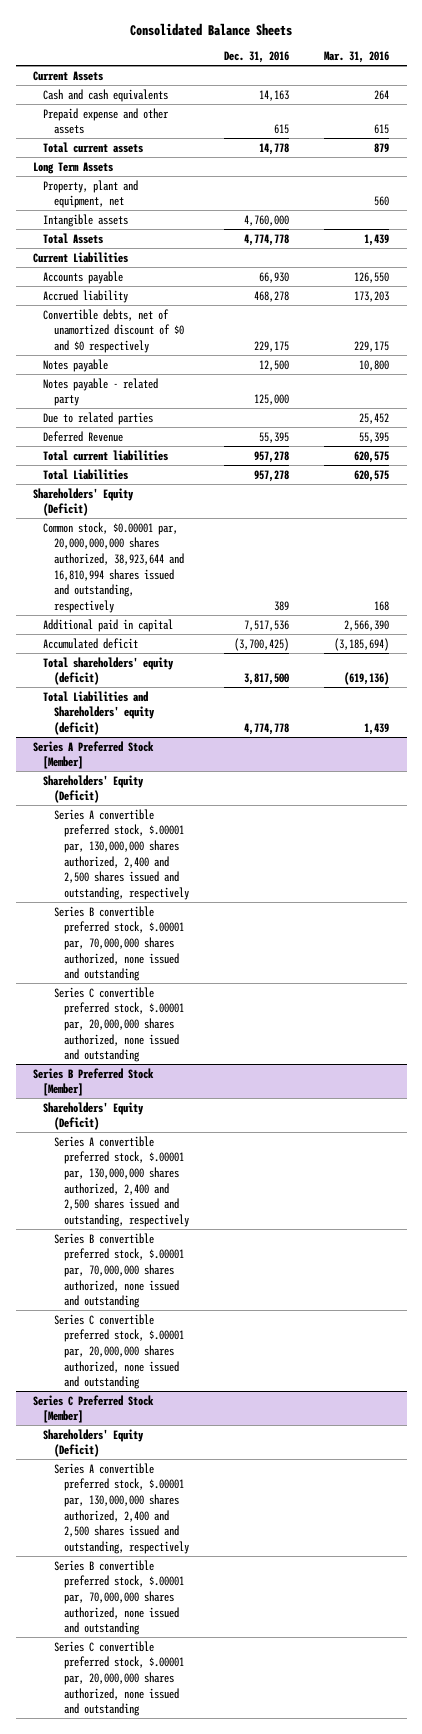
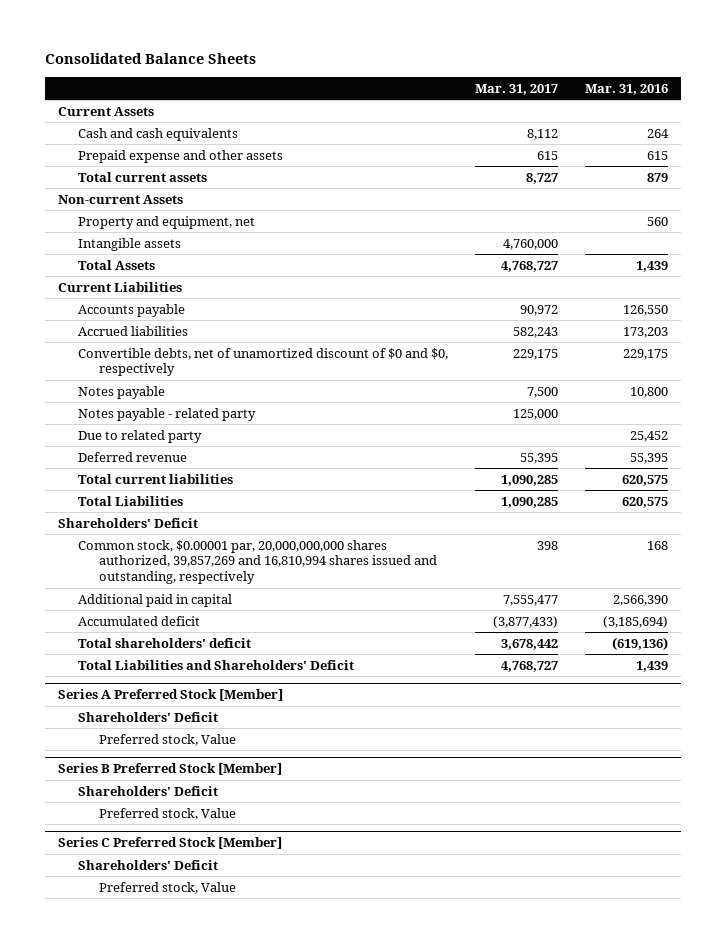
[224,51,290,64] Dec. 31, 2016 -> none
none -> [475,83,559,95] Mar. 31, 2017
[33,161,114,174] Long Term Assets -> [57,194,183,204] Non-current Assets
[43,179,139,209] Property, plant and equipment, net -> [78,215,256,229] Property and equipment, net
[43,289,129,303] Accrued liability -> [78,325,189,336] Accrued liabilities
[43,308,184,353] Convertible debts, net of unamortized discount of $0 and $0 respectively -> [78,347,449,377] Convertible debts, net of unamortized discount of $0 and $0, respectively
[43,411,154,425] Due to related parties -> [78,429,203,443] Due to related party
[43,430,124,442] Deferred Revenue -> [78,451,188,462] Deferred revenue
[33,487,135,517] Shareholders' Equity (Deficit) -> [57,517,198,528] Shareholders' Deficit
[43,521,184,613] Common stock, $0.00001 par, 20,000,000,000 shares authorized, 38,923,644 and 16,810,994 shares issued and outstanding, respectively -> [78,539,437,585] Common stock, $0.00001 par, 20,000,000,000 shares authorized, 39,857,269 and 16,810,994 shares issued and outstanding, respectively
[43,656,175,686] Total shareholders' equity (deficit) -> [78,637,252,648] Total shareholders' deficit
[43,690,155,735] Total Liabilities and Shareholders' equity (deficit) -> [78,659,355,670] Total Liabilities and Shareholders' Deficit
[53,905,185,982] Series B convertible preferred stock, $.00001 par, 70,000,000 shares authorized, none issued and outstanding -> none
[53,986,185,1063] Series C convertible preferred stock, $.00001 par, 20,000,000 shares authorized, none issued and outstanding -> none
[43,774,145,804] Shareholders' Equity (Deficit) -> [78,711,219,722] Shareholders' Deficit
[53,808,190,900] Series A convertible preferred stock, $.00001 par, 130,000,000 shares authorized, 2,400 and 2,500 shares issued and outstanding, respectively -> [98,733,236,746] Preferred stock, Value
[53,1232,185,1309] Series B convertible preferred stock, $.00001 par, 70,000,000 shares authorized, none issued and outstanding -> none
[53,1313,185,1390] Series C convertible preferred stock, $.00001 par, 20,000,000 shares authorized, none issued and outstanding -> none
[43,1101,145,1131] Shareholders' Equity (Deficit) -> [78,785,219,796] Shareholders' Deficit
[53,1135,190,1227] Series A convertible preferred stock, $.00001 par, 130,000,000 shares authorized, 2,400 and 2,500 shares issued and outstanding, respectively -> [98,807,236,820] Preferred stock, Value
[53,1559,185,1636] Series B convertible preferred stock, $.00001 par, 70,000,000 shares authorized, none issued and outstanding -> none
[53,1640,185,1717] Series C convertible preferred stock, $.00001 par, 20,000,000 shares authorized, none issued and outstanding -> none
[43,1428,145,1458] Shareholders' Equity (Deficit) -> [78,859,219,870] Shareholders' Deficit
[53,1462,190,1554] Series A convertible preferred stock, $.00001 par, 130,000,000 shares authorized, 2,400 and 2,500 shares issued and outstanding, respectively -> [98,881,236,894] Preferred stock, Value

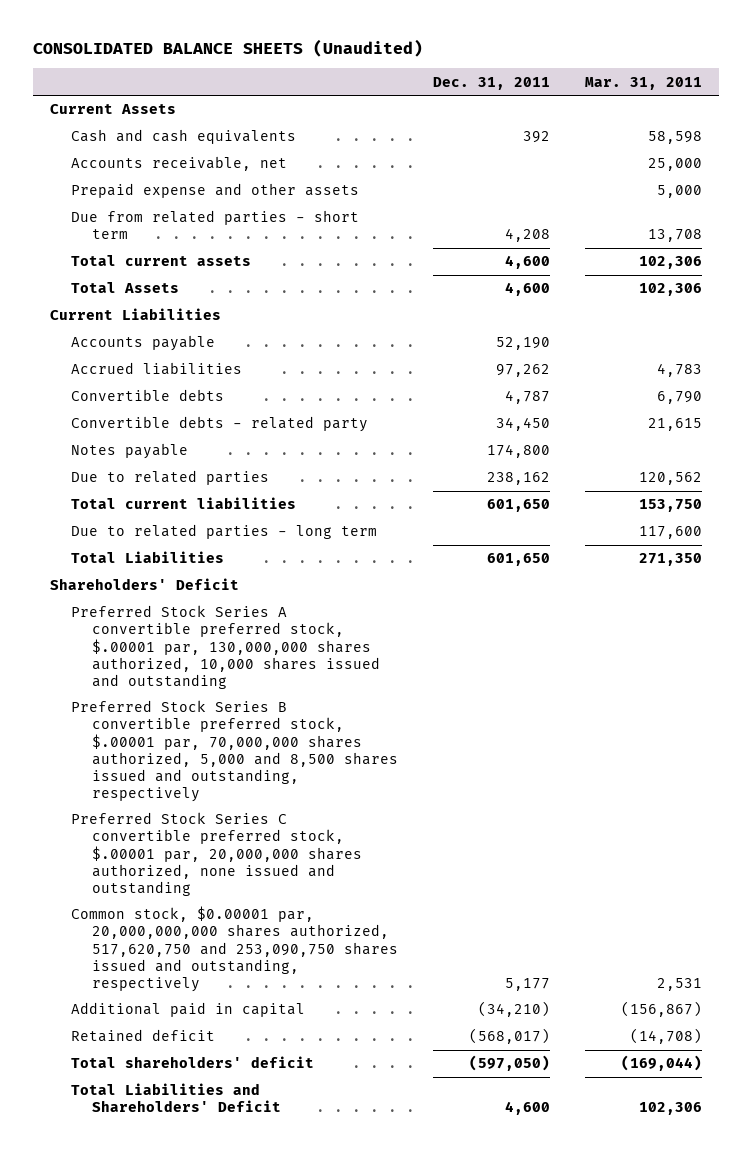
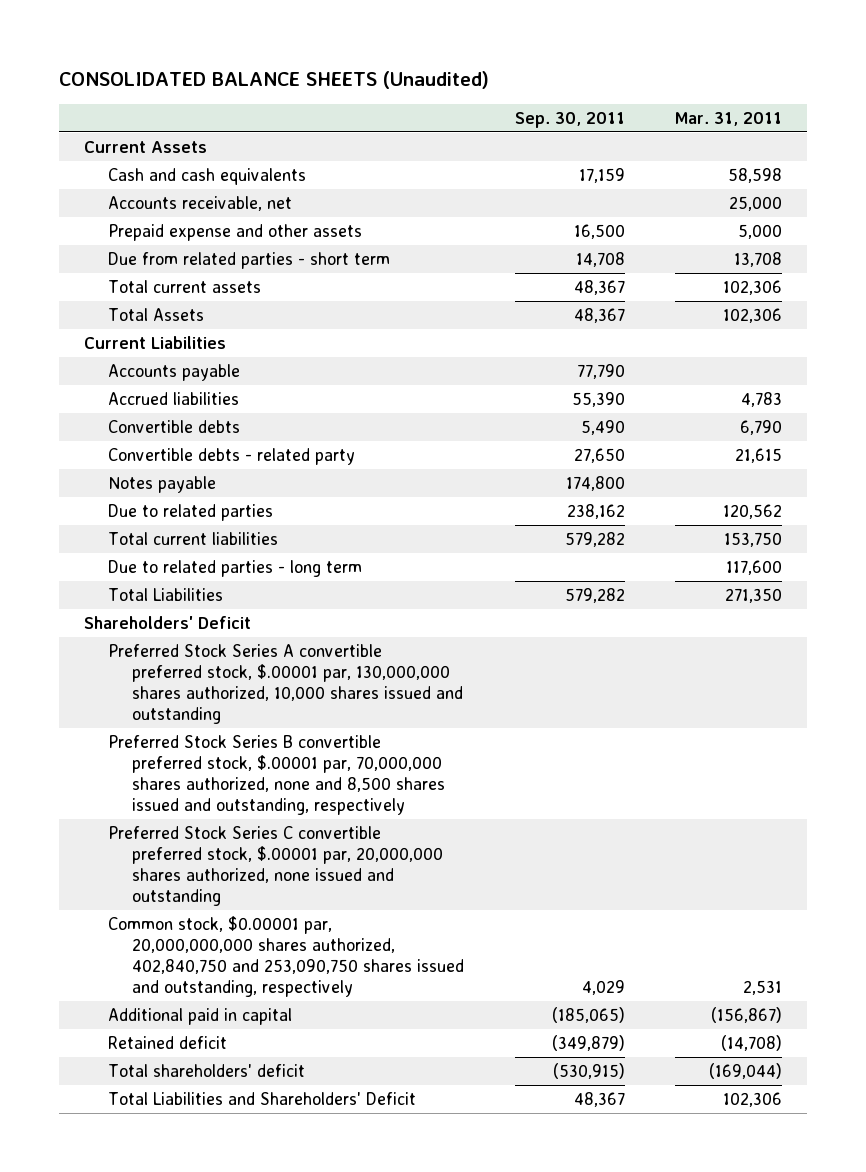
[432,76,550,90] Dec. 31, 2011 -> none
none -> [514,111,625,128] Sep. 30, 2011
[71,700,399,802] Preferred Stock Series B convertible preferred stock, $.00001 par, 70,000,000 shares authorized, 5,000 and 8,500 shares issued and outstanding, respectively -> [108,734,446,815] Preferred Stock Series B convertible preferred stock, $.00001 par, 70,000,000 shares authorized, none and 8,500 shares issued and outstanding, respectively
[71,906,399,992] Common stock, $0.00001 par, 20,000,000,000 shares authorized, 517,620,750 and 253,090,750 shares issued and outstanding, respectively -> [108,915,465,997] Common stock, $0.00001 par, 20,000,000,000 shares authorized, 402,840,750 and 253,090,750 shares issued and outstanding, respectively

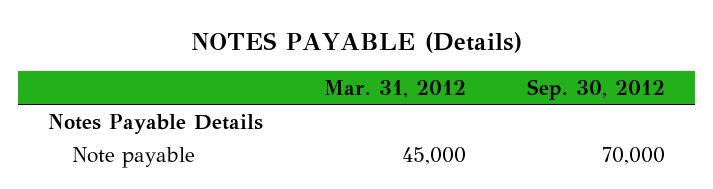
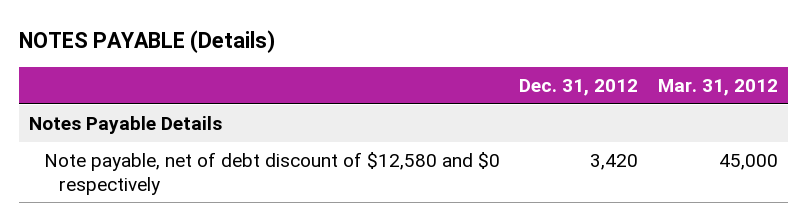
[526,79,665,101] Sep. 30, 2012 -> none
none -> [519,79,639,97] Dec. 31, 2012
[71,146,195,168] Note payable -> [43,152,500,195] Note payable, net of debt discount of $12,580 and $0 respectively

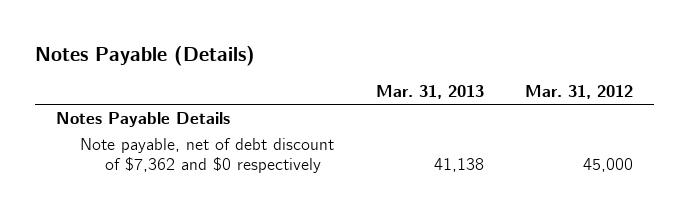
[19,30,276,54] NOTES PAYABLE (Details) -> [35,46,256,67] Notes Payable (Details)
[519,79,639,97] Dec. 31, 2012 -> none
none -> [375,85,484,100] Mar. 31, 2013
[43,152,500,195] Note payable, net of debt discount of $12,580 and $0 respectively -> [80,137,335,173] Note payable, net of debt discount of $7,362 and $0 respectively

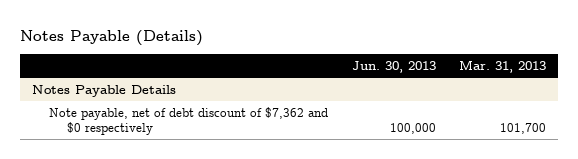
[525,85,634,100] Mar. 31, 2012 -> none
none -> [351,60,436,73] Jun. 30, 2013
[433,157,484,172] 41,138 -> [500,123,547,135] 101,700

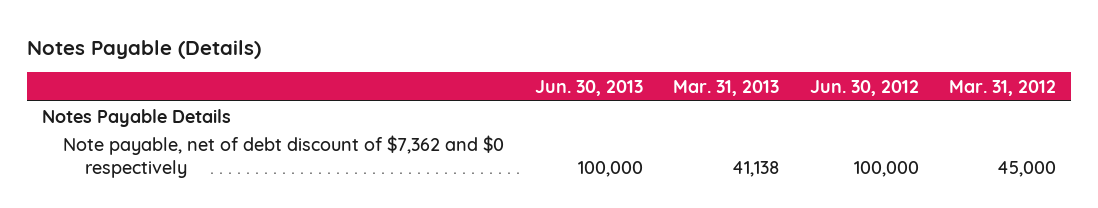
none -> [809,79,919,96] Jun. 30, 2012
none -> [948,79,1056,96] Mar. 31, 2012
[500,123,547,135] 101,700 -> [732,160,780,177] 41,138

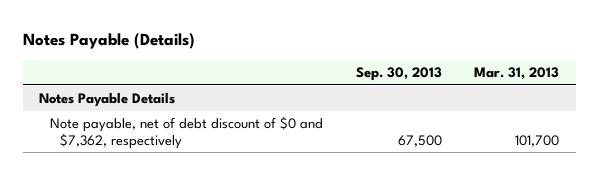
[534,79,643,96] Jun. 30, 2013 -> none
[809,79,919,96] Jun. 30, 2012 -> none
[948,79,1056,96] Mar. 31, 2012 -> none
none -> [355,67,442,82] Sep. 30, 2013
[63,134,505,178] Note payable, net of debt discount of $7,362 and $0 respectively -> [49,116,323,150] Note payable, net of debt discount of $0 and $7,362, respectively
[732,160,780,177] 41,138 -> [515,135,560,148] 101,700

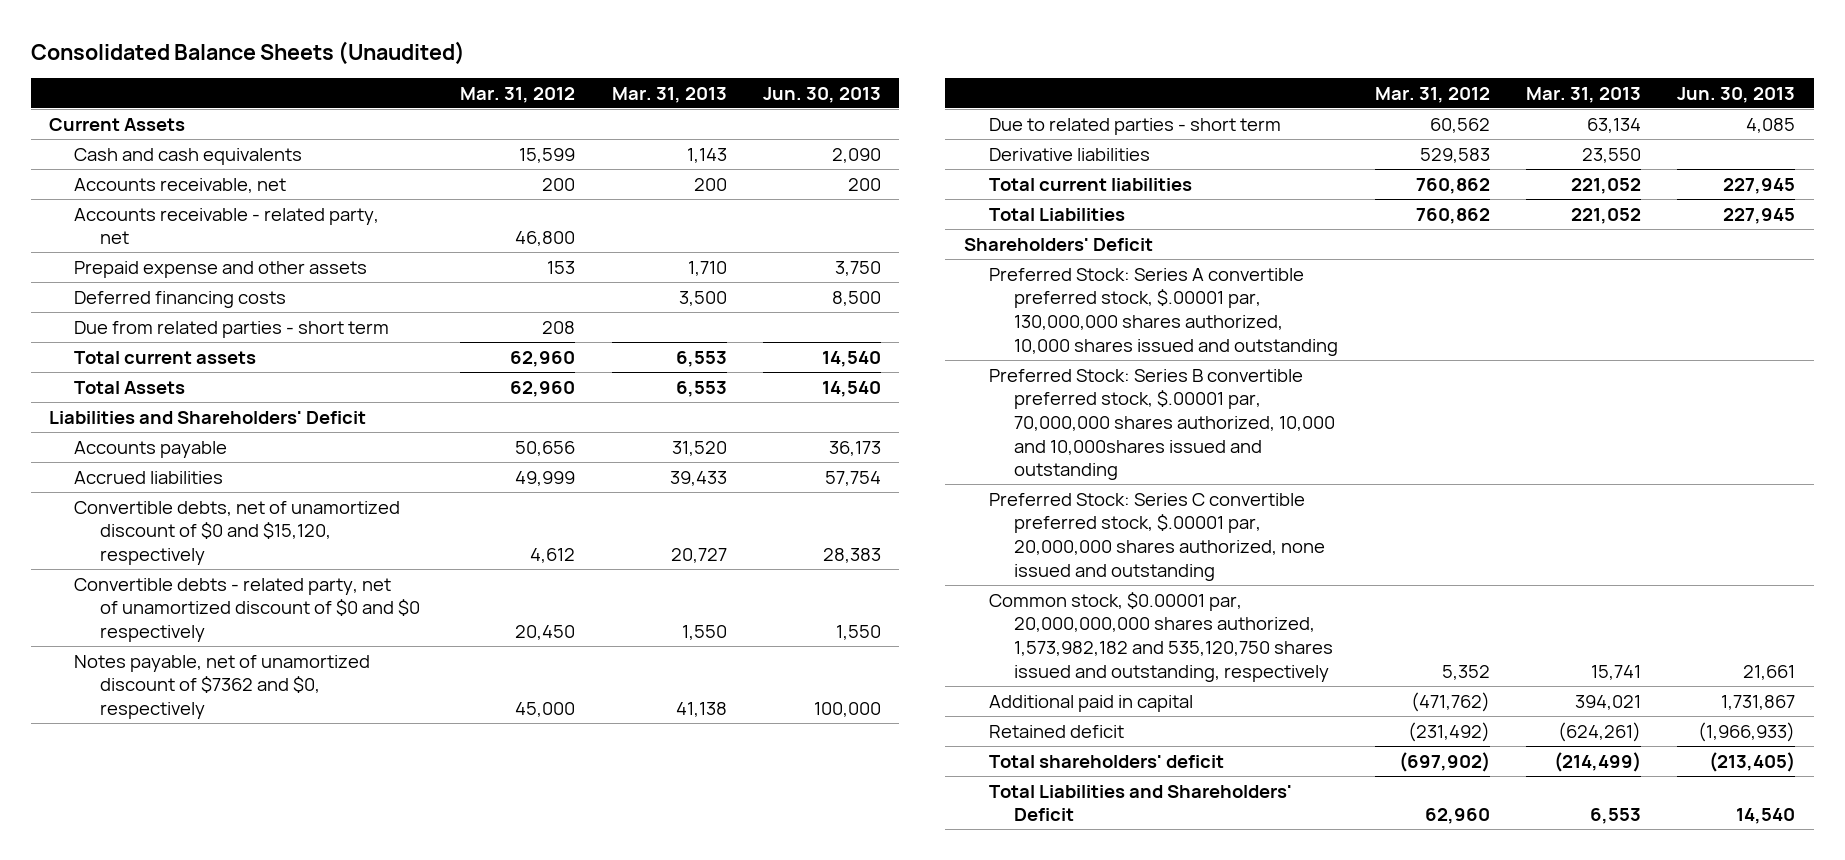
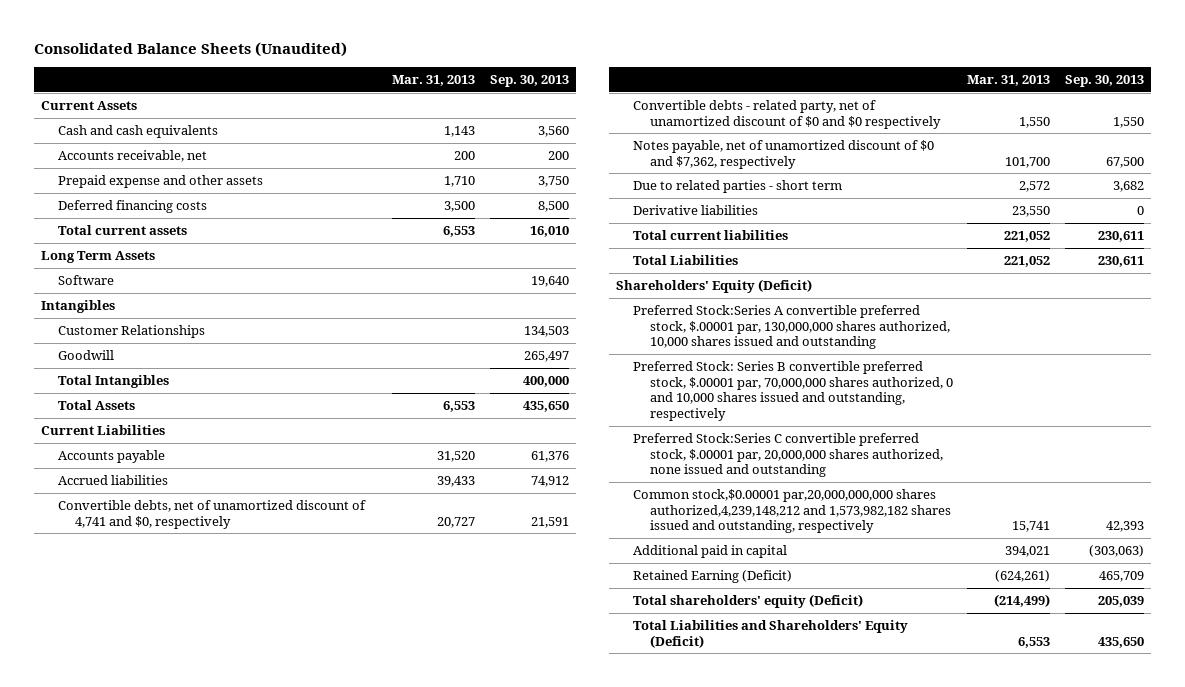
[460,86,576,103] Mar. 31, 2012 -> none
[762,86,881,103] Jun. 30, 2013 -> none
none -> [489,75,569,88] Sep. 30, 2013
[74,207,380,245] Accounts receivable - related party, net -> none
[74,320,390,338] Due from related parties - short term -> none
none -> [41,251,156,264] Long Term Assets
none -> [57,275,114,286] Software
none -> [41,300,116,314] Intangibles
none -> [57,325,205,339] Customer Relationships
none -> [57,350,114,361] Goodwill
none -> [57,375,169,389] Total Intangibles
[49,410,367,424] Liabilities and Shareholders' Deficit -> none
none -> [41,425,166,436] Current Liabilities
[74,500,401,565] Convertible debts, net of unamortized discount of $0 and $15,120, respectively -> [57,500,366,529] Convertible debts, net of unamortized discount of 4,741 and $0, respectively
[74,654,371,719] Notes payable, net of unamortized discount of $7362 and $0, respectively -> [632,140,934,169] Notes payable, net of unamortized discount of $0 and $7,362, respectively
[675,701,727,717] 41,138 -> [1005,156,1051,168] 101,700
[1587,117,1642,133] 63,134 -> [1019,181,1051,193] 2,572
[963,237,1153,251] Shareholders' Deficit -> [616,279,813,294] Shareholders' Equity (Deficit)
[988,267,1339,356] Preferred Stock: Series A convertible preferred stock, $.00001 par, 130,000,000 shares authorized, 10,000 shares issued and outstanding -> [632,305,950,350] Preferred Stock:Series A convertible preferred stock, $.00001 par, 130,000,000 shares authorized, 10,000 shares issued and outstanding
[988,368,1336,481] Preferred Stock: Series B convertible preferred stock, $.00001 par, 70,000,000 shares authorized, 10,000 and 10,000shares issued and outstanding -> [632,361,953,421] Preferred Stock: Series B convertible preferred stock, $.00001 par, 70,000,000 shares authorized, 0 and 10,000 shares issued and outstanding, respectively
[988,492,1326,581] Preferred Stock: Series C convertible preferred stock, $.00001 par, 20,000,000 shares authorized, none issued and outstanding -> [632,433,943,478] Preferred Stock:Series C convertible preferred stock, $.00001 par, 20,000,000 shares authorized, none issued and outstanding
[988,591,1334,682] Common stock, $0.00001 par, 20,000,000,000 shares authorized, 1,573,982,182 and 535,120,750 shares issued and outstanding, respectively -> [632,489,951,534] Common stock,$0.00001 par,20,000,000,000 shares authorized,4,239,148,212 and 1,573,982,182 shares issued and outstanding, respectively
[988,724,1124,738] Retained deficit -> [632,570,792,584] Retained Earning (Deficit)
[988,754,1224,768] Total shareholders' deficit -> [632,594,863,609] Total shareholders' equity (Deficit)
[988,784,1292,822] Total Liabilities and Shareholders' Deficit -> [632,620,908,648] Total Liabilities and Shareholders' Equity (Deficit)

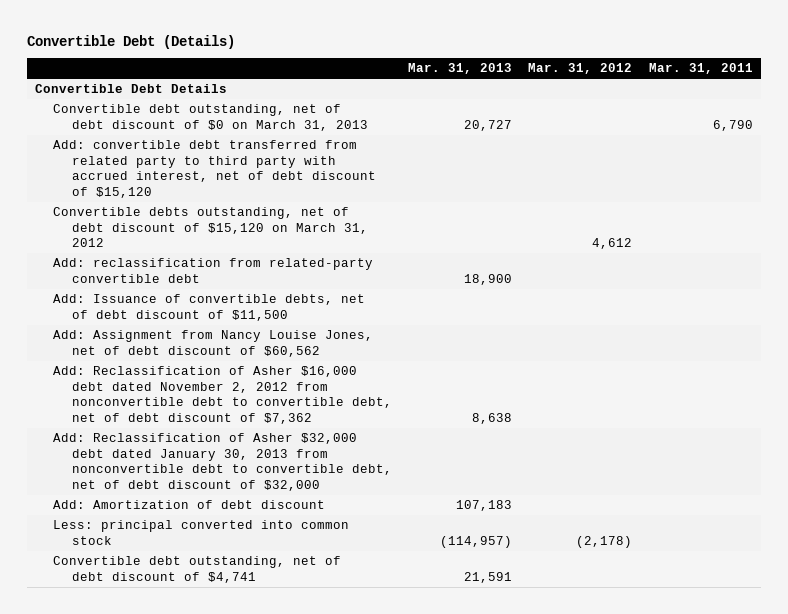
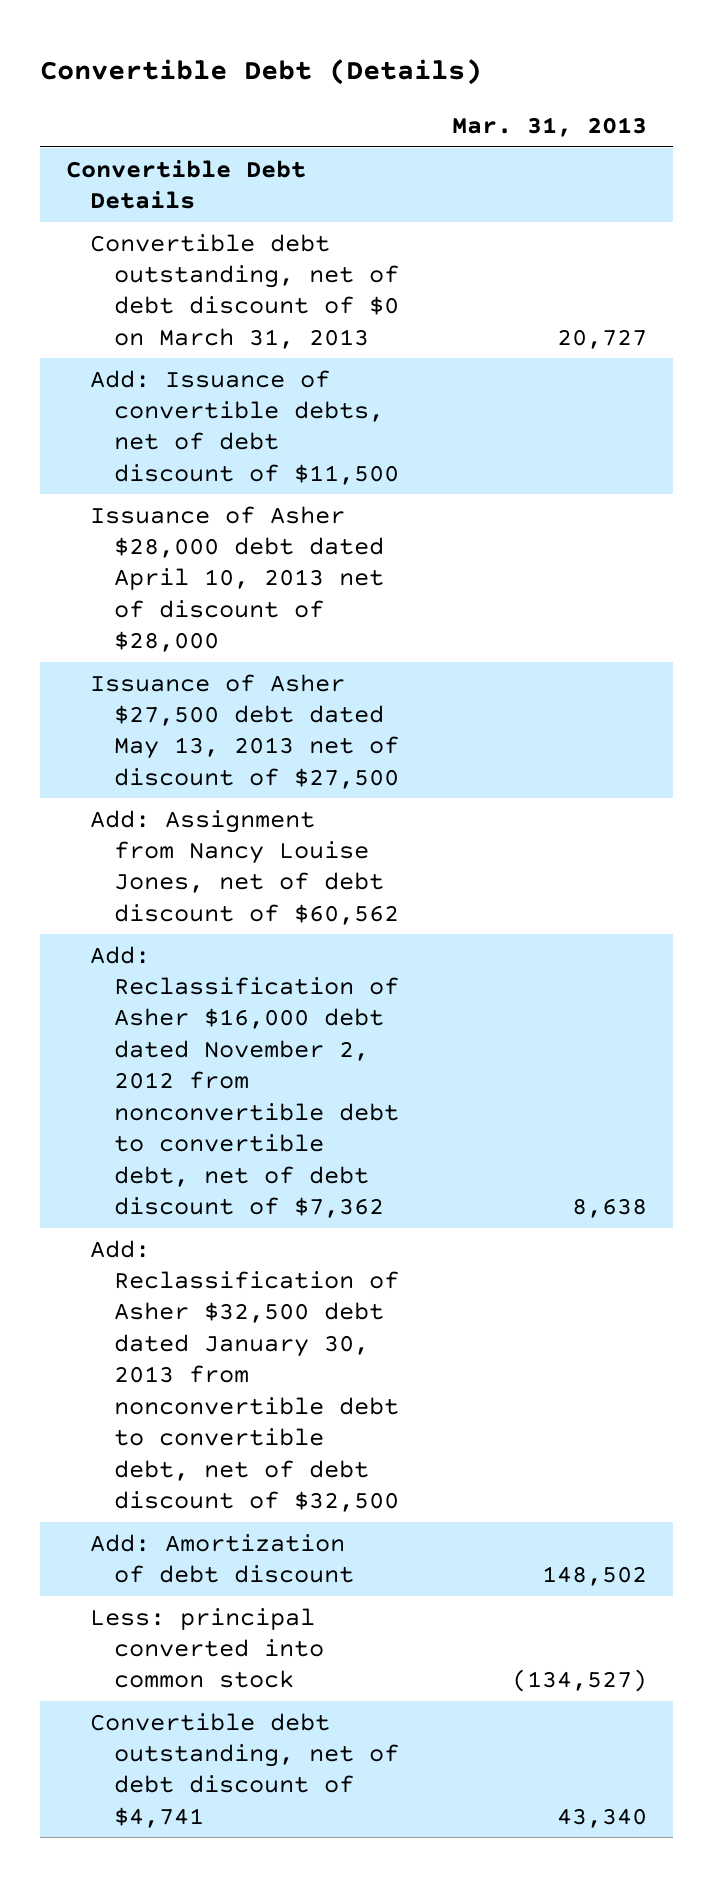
[528,63,633,75] Mar. 31, 2012 -> none
[648,63,753,75] Mar. 31, 2011 -> none
[53,140,376,198] Add: convertible debt transferred from related party to third party with accrued interest, net of debt discount of $15,120 -> none
[53,207,368,248] Convertible debts outstanding, net of debt discount of $15,120 on March 31, 2012 -> none
[53,258,374,283] Add: reclassification from related-party convertible debt -> none
none -> [89,505,384,653] Issuance of Asher $28,000 debt dated April 10, 2013 net of discount of $28,000
none -> [89,673,399,789] Issuance of Asher $27,500 debt dated May 13, 2013 net of discount of $27,500
[53,433,392,491] Add: Reclassification of Asher $32,000 debt dated January 30, 2013 from nonconvertible debt to convertible debt, net of debt discount of $32,000 -> [89,1239,399,1513] Add: Reclassification of Asher $32,500 debt dated January 30, 2013 from nonconvertible debt to convertible debt, net of debt discount of $32,500
[455,500,512,512] 107,183 -> [541,1565,647,1586] 148,502
[439,535,512,548] (114,957) -> [511,1669,647,1693] (134,527)
[463,571,512,583] 21,591 -> [556,1807,647,1828] 43,340

